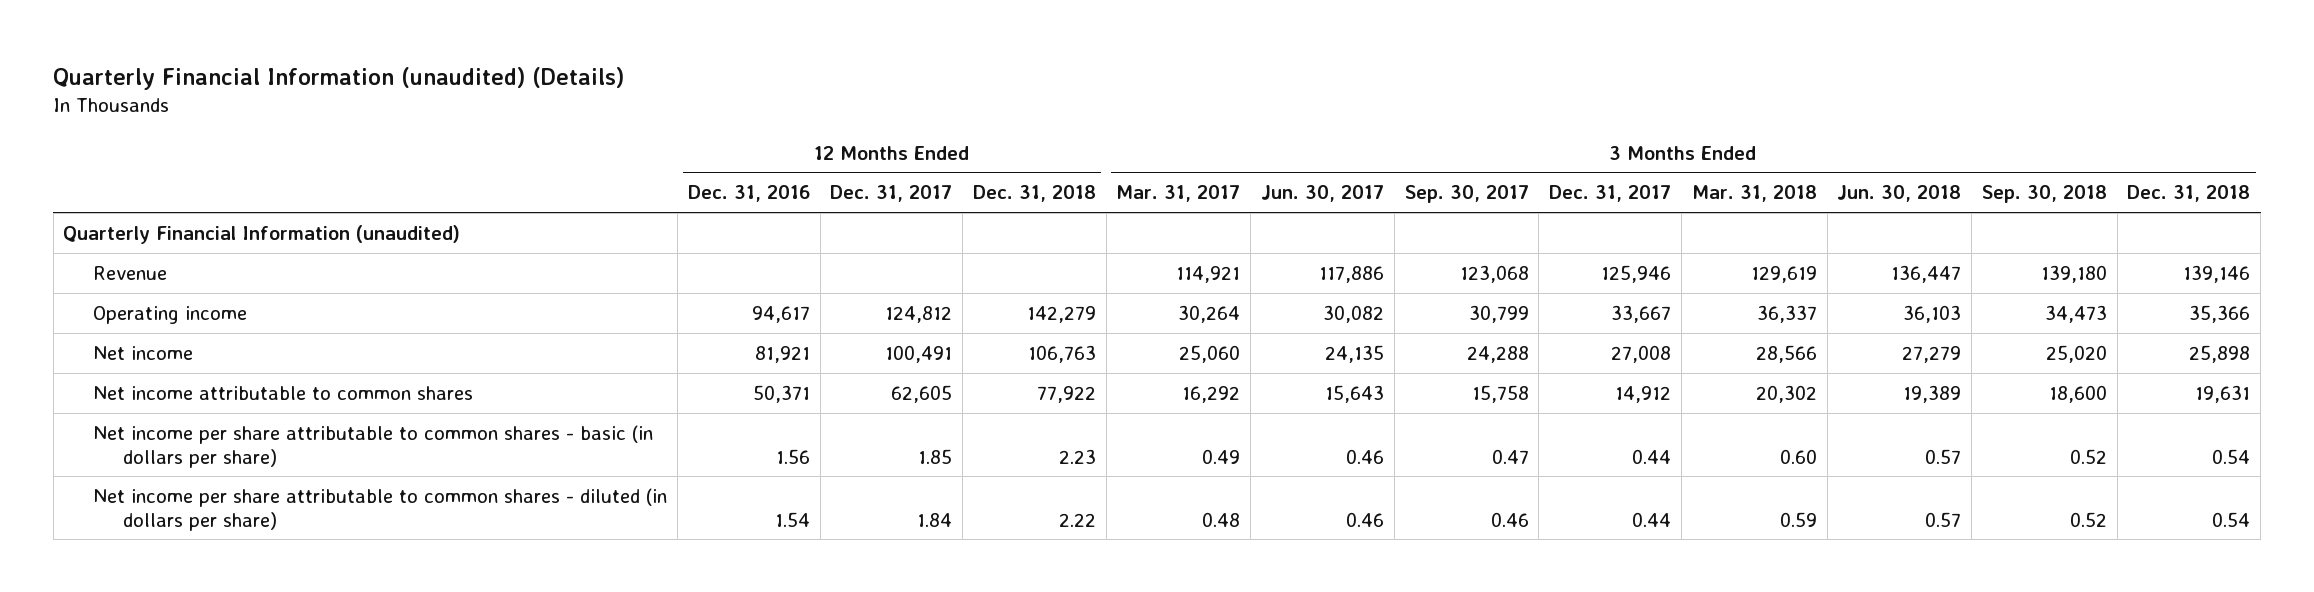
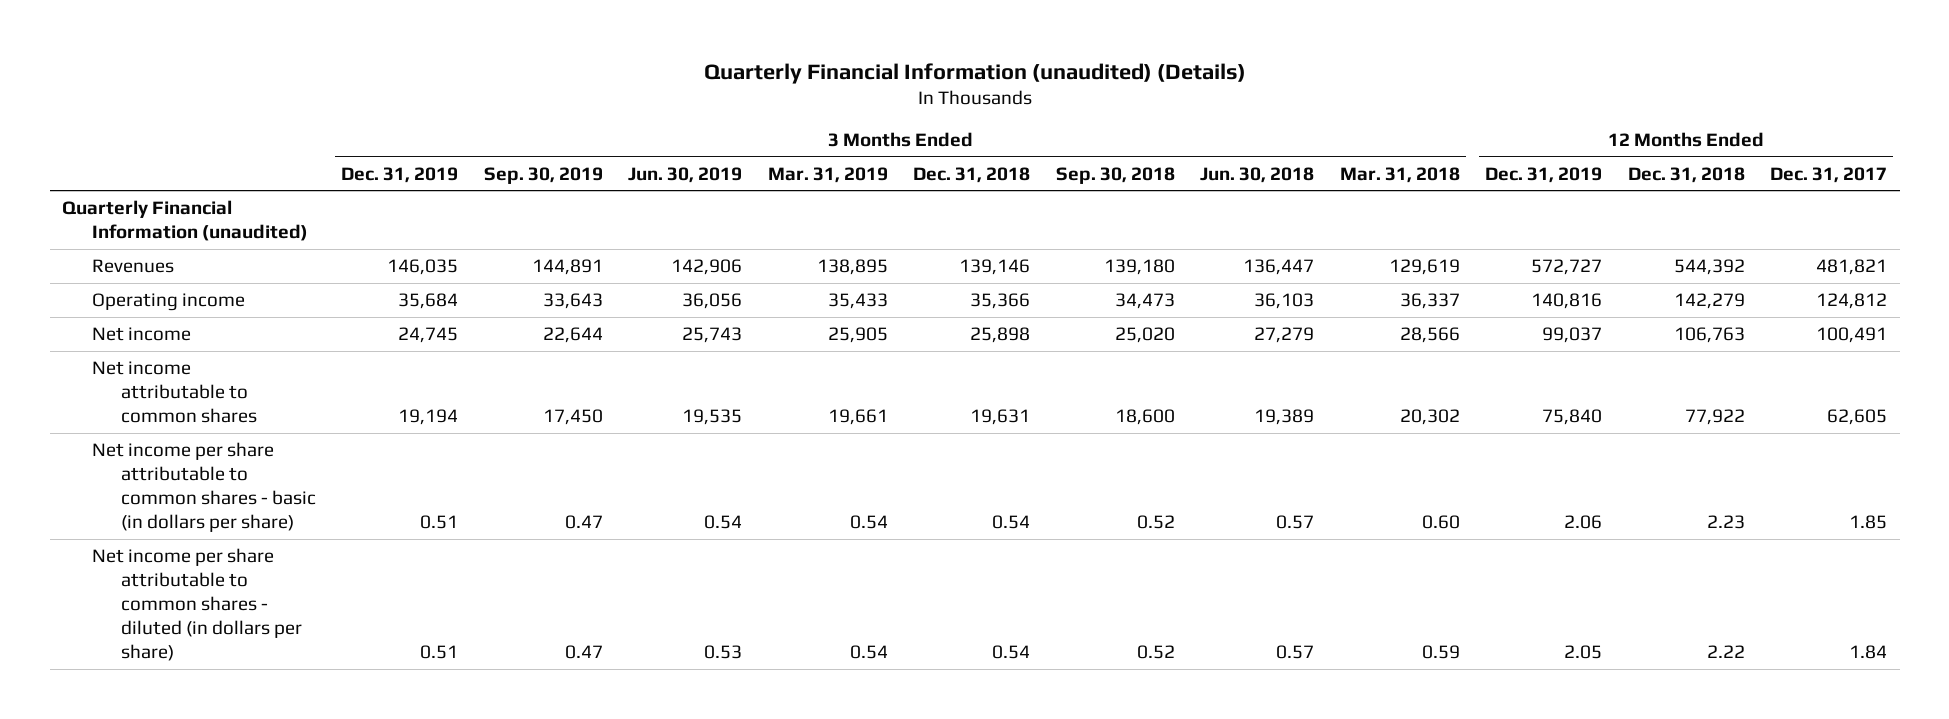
[687,185,810,203] Dec. 31, 2016 -> none
[1116,185,1241,203] Mar. 31, 2017 -> none
[1261,185,1385,203] Jun. 30, 2017 -> none
[1404,185,1529,204] Sep. 30, 2017 -> none
[1549,185,1672,203] Dec. 31, 2017 -> none
none -> [341,166,459,183] Dec. 31, 2019
none -> [483,166,603,184] Sep. 30, 2019
none -> [628,166,743,183] Jun. 30, 2019
none -> [767,166,888,183] Mar. 31, 2019
none -> [1485,166,1603,183] Dec. 31, 2019
[93,265,168,280] Revenue -> none
none -> [91,258,174,273] Revenues

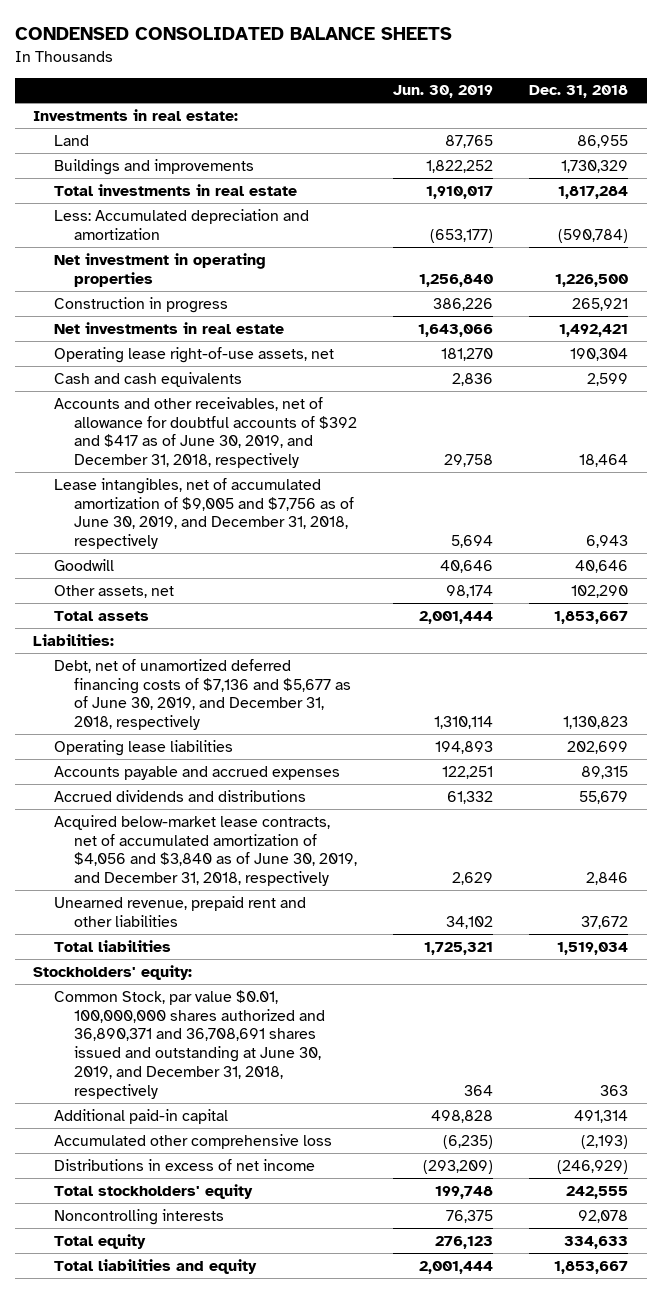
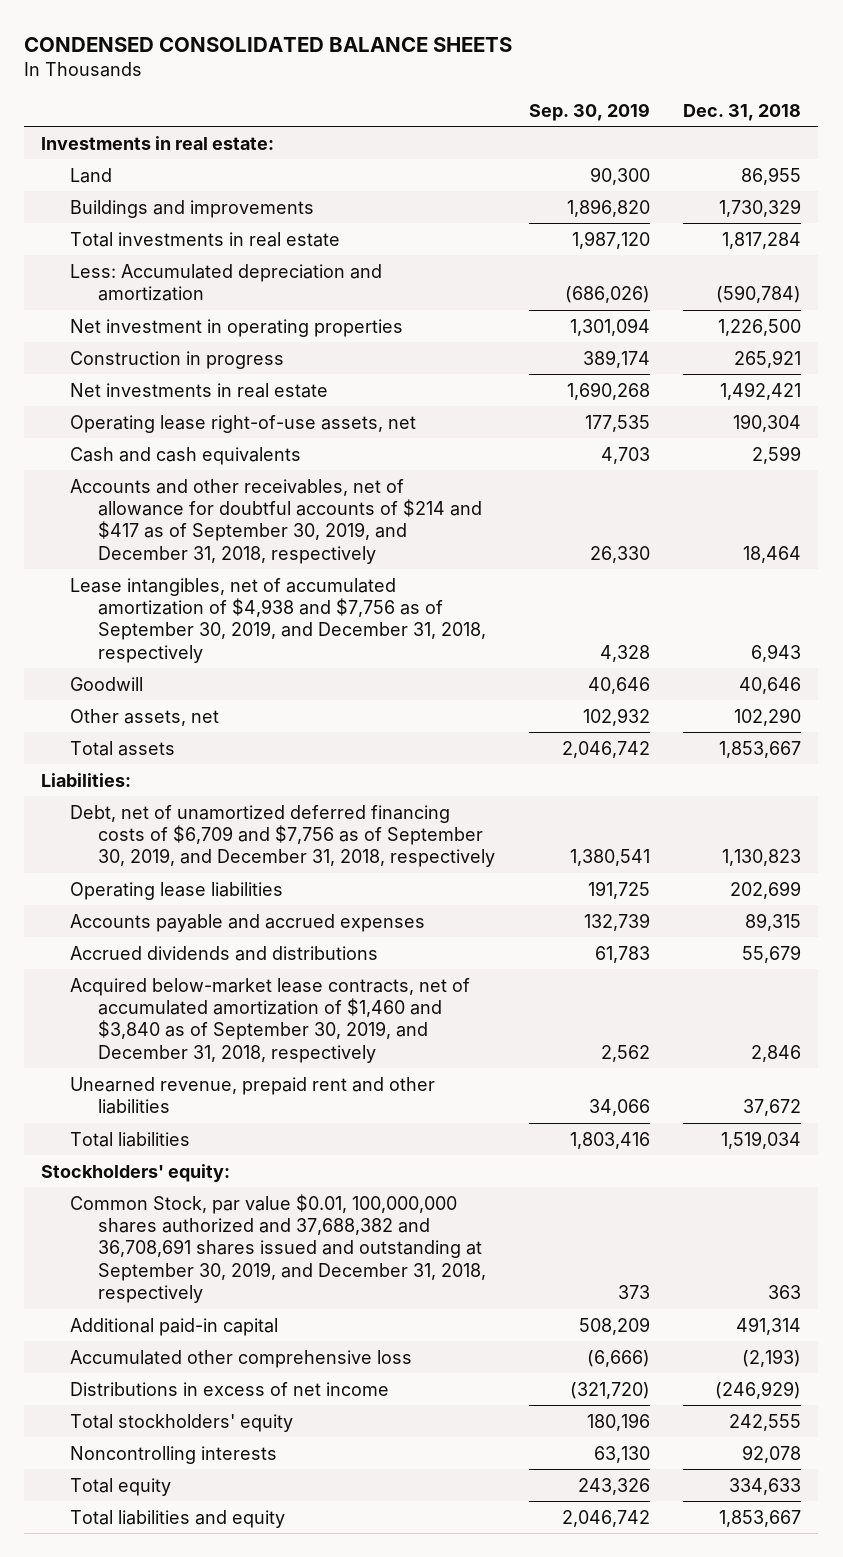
[393,85,494,99] Jun. 30, 2019 -> none
none -> [528,102,650,121] Sep. 30, 2019
[53,396,357,469] Accounts and other receivables, net of allowance for doubtful accounts of $392 and $417 as of June 30, 2019, and December 31, 2018, respectively -> [69,478,483,564] Accounts and other receivables, net of allowance for doubtful accounts of $214 and $417 as of September 30, 2019, and December 31, 2018, respectively
[53,477,354,550] Lease intangibles, net of accumulated amortization of $9,005 and $7,756 as of June 30, 2019, and December 31, 2018, respectively -> [69,577,487,663] Lease intangibles, net of accumulated amortization of $4,938 and $7,756 as of September 30, 2019, and December 31, 2018, respectively
[53,658,351,731] Debt, net of unamortized deferred financing costs of $7,136 and $5,677 as of June 30, 2019, and December 31, 2018, respectively -> [69,804,496,868] Debt, net of unamortized deferred financing costs of $6,709 and $7,756 as of September 30, 2019, and December 31, 2018, respectively
[53,814,357,887] Acquired below-market lease contracts, net of accumulated amortization of $4,056 and $3,840 as of June 30, 2019, and December 31, 2018, respectively -> [69,977,470,1063] Acquired below-market lease contracts, net of accumulated amortization of $1,460 and $3,840 as of September 30, 2019, and December 31, 2018, respectively
[53,989,325,1099] Common Stock, par value $0.01, 100,000,000 shares authorized and 36,890,371 and 36,708,691 shares issued and outstanding at June 30, 2019, and December 31, 2018, respectively -> [69,1193,487,1304] Common Stock, par value $0.01, 100,000,000 shares authorized and 37,688,382 and 36,708,691 shares issued and outstanding at September 30, 2019, and December 31, 2018, respectively

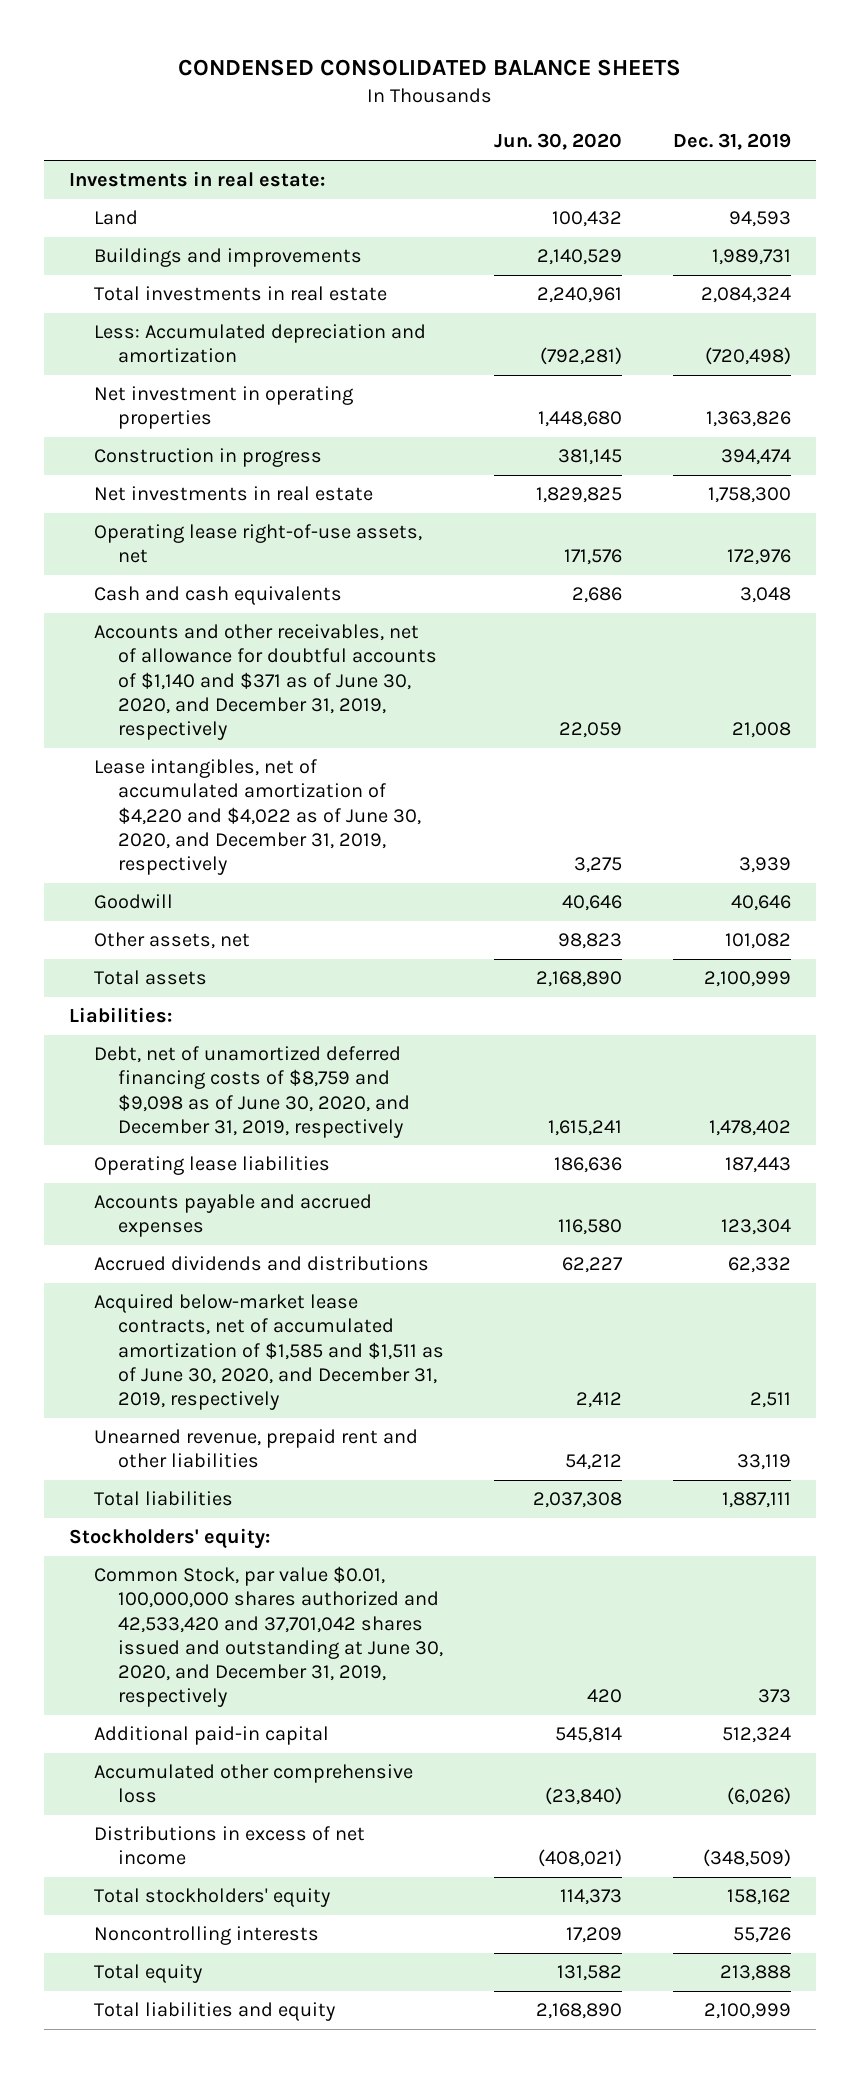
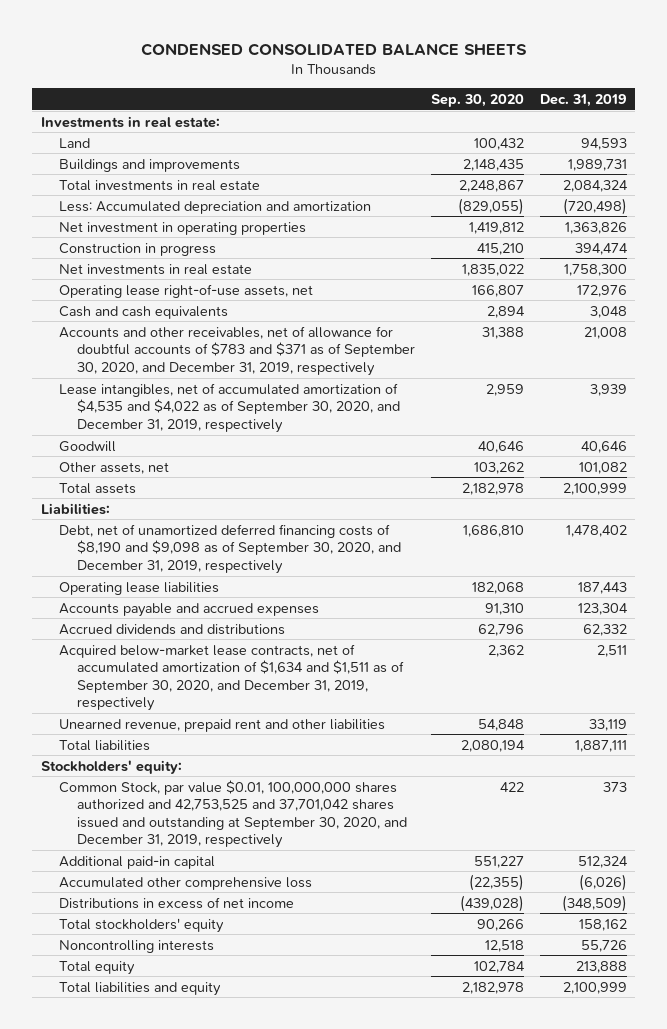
[494,133,623,151] Jun. 30, 2020 -> none
none -> [430,93,524,107] Sep. 30, 2020
[93,624,437,740] Accounts and other receivables, net of allowance for doubtful accounts of $1,140 and $371 as of June 30, 2020, and December 31, 2019, respectively -> [58,325,415,376] Accounts and other receivables, net of allowance for doubtful accounts of $783 and $371 as of September 30, 2020, and December 31, 2019, respectively
[93,759,421,875] Lease intangibles, net of accumulated amortization of $4,220 and $4,022 as of June 30, 2020, and December 31, 2019, respectively -> [58,382,400,433] Lease intangibles, net of accumulated amortization of $4,535 and $4,022 as of September 30, 2020, and December 31, 2019, respectively
[93,1046,410,1138] Debt, net of unamortized deferred financing costs of $8,759 and $9,098 as of June 30, 2020, and December 31, 2019, respectively -> [58,523,401,574] Debt, net of unamortized deferred financing costs of $8,190 and $9,098 as of September 30, 2020, and December 31, 2019, respectively
[93,1294,444,1410] Acquired below-market lease contracts, net of accumulated amortization of $1,585 and $1,511 as of June 30, 2020, and December 31, 2019, respectively -> [58,643,404,712] Acquired below-market lease contracts, net of accumulated amortization of $1,634 and $1,511 as of September 30, 2020, and December 31, 2019, respectively
[93,1566,443,1707] Common Stock, par value $0.01, 100,000,000 shares authorized and 42,533,420 and 37,701,042 shares issued and outstanding at June 30, 2020, and December 31, 2019, respectively -> [58,779,407,849] Common Stock, par value $0.01, 100,000,000 shares authorized and 42,753,525 and 37,701,042 shares issued and outstanding at September 30, 2020, and December 31, 2019, respectively

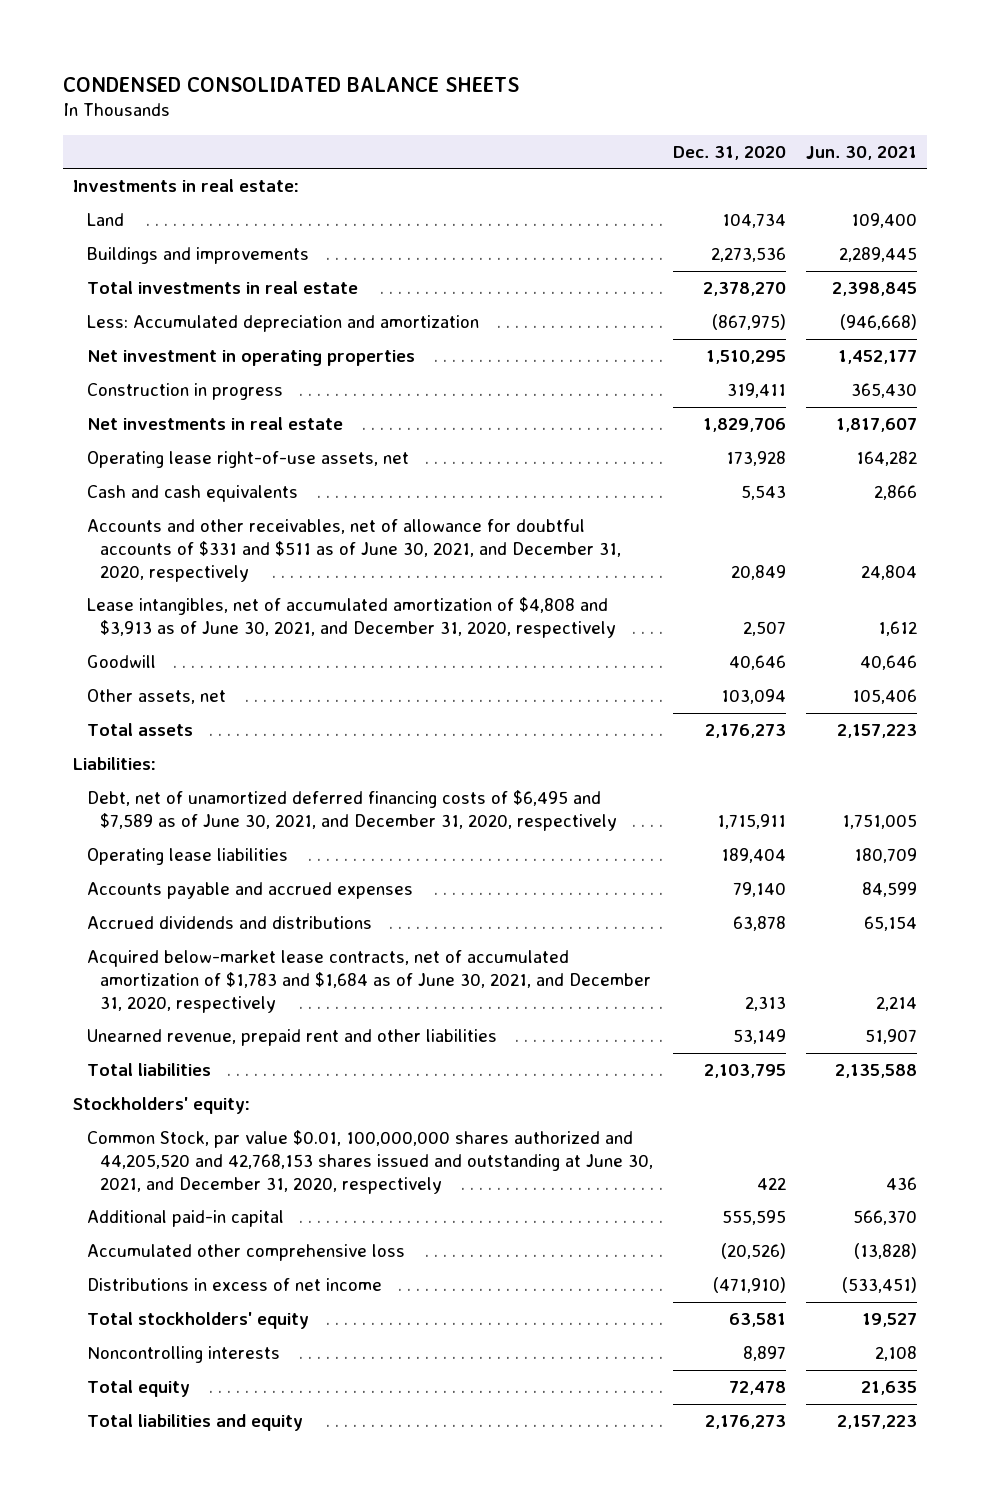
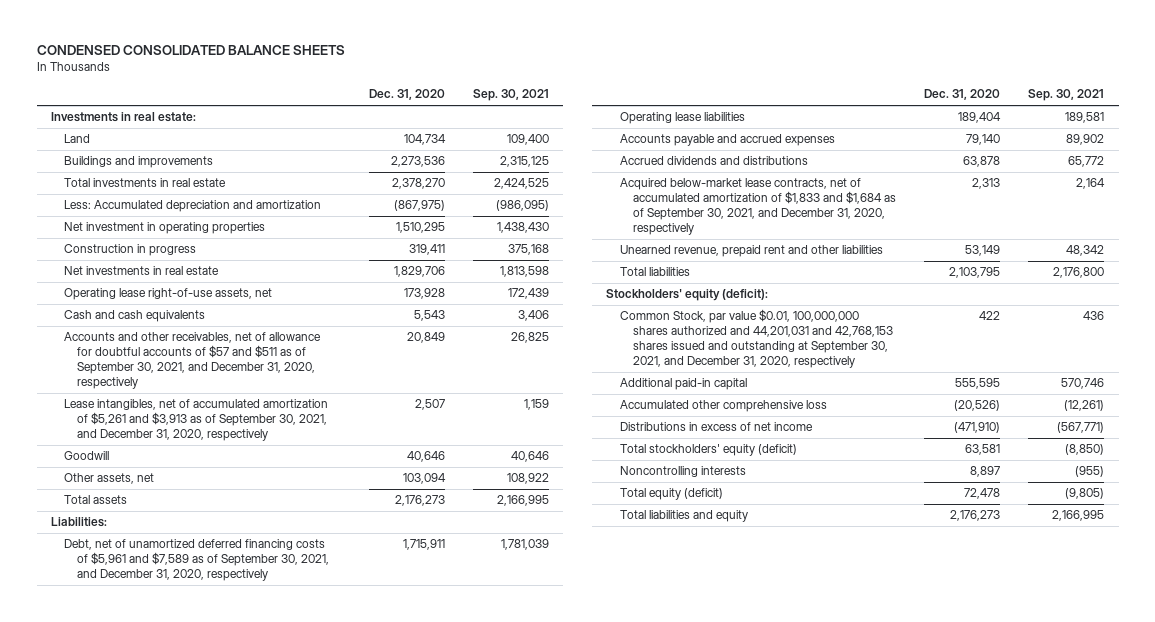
[805,145,917,160] Jun. 30, 2021 -> none
none -> [472,89,549,102] Sep. 30, 2021
[86,519,622,582] Accounts and other receivables, net of allowance for doubtful accounts of $331 and $511 as of June 30, 2021, and December 31, 2020, respectively -> [64,332,322,389] Accounts and other receivables, net of allowance for doubtful accounts of $57 and $511 as of September 30, 2021, and December 31, 2020, respectively
[86,597,617,638] Lease intangibles, net of accumulated amortization of $4,808 and $3,913 as of June 30, 2021, and December 31, 2020, respectively -> [64,399,329,441] Lease intangibles, net of accumulated amortization of $5,261 and $3,913 as of September 30, 2021, and December 31, 2020, respectively
[86,790,618,831] Debt, net of unamortized deferred financing costs of $6,495 and $7,589 as of June 30, 2021, and December 31, 2020, respectively -> [64,539,330,581] Debt, net of unamortized deferred financing costs of $5,961 and $7,589 as of September 30, 2021, and December 31, 2020, respectively
[86,950,652,1013] Acquired below-market lease contracts, net of accumulated amortization of $1,783 and $1,684 as of June 30, 2021, and December 31, 2020, respectively -> [619,178,897,235] Acquired below-market lease contracts, net of accumulated amortization of $1,833 and $1,684 as of September 30, 2021, and December 31, 2020, respectively
[73,1097,251,1115] Stockholders' equity: -> [606,289,769,302] Stockholders' equity (deficit):
[86,1130,654,1194] Common Stock, par value $0.01, 100,000,000 shares authorized and 44,205,520 and 42,768,153 shares issued and outstanding at June 30, 2021, and December 31, 2020, respectively -> [619,309,894,368] Common Stock, par value $0.01, 100,000,000 shares authorized and 44,201,031 and 42,768,153 shares issued and outstanding at September 30, 2021, and December 31, 2020, respectively
[86,1312,309,1330] Total stockholders' equity -> [619,444,797,457] Total stockholders' equity (deficit)
[86,1380,190,1398] Total equity -> [619,488,723,501] Total equity (deficit)

